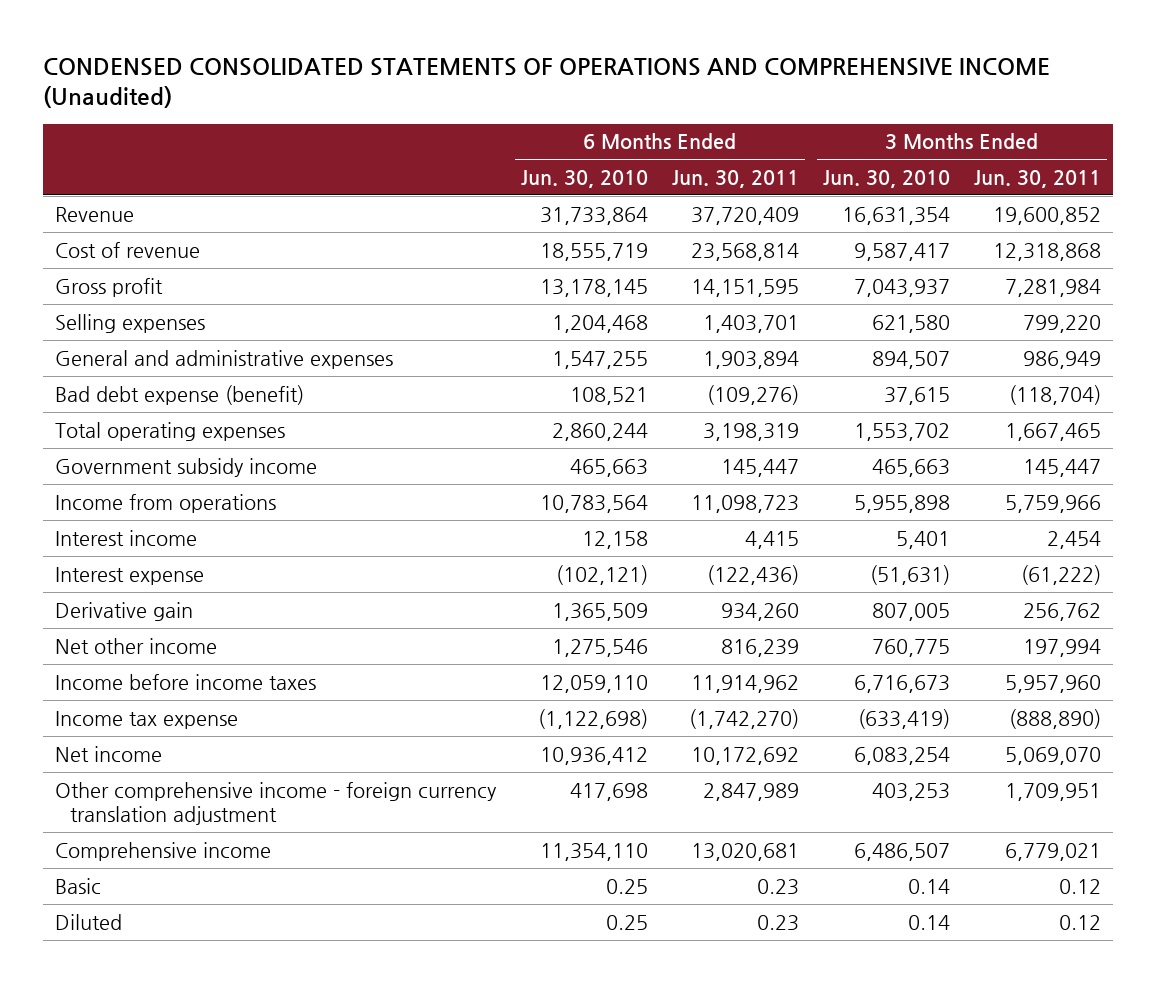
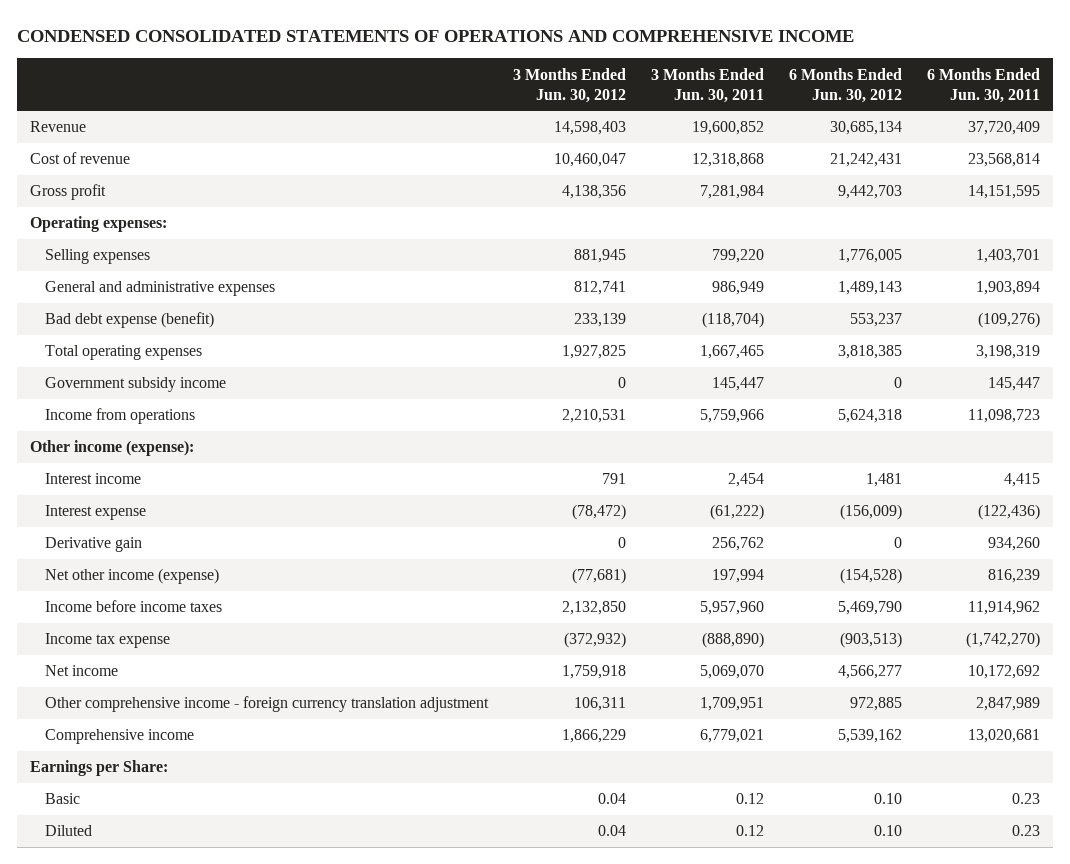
[43,57,1051,109] CONDENSED CONSOLIDATED STATEMENTS OF OPERATIONS AND COMPREHENSIVE INCOME (Unaudited) -> [17,30,855,43] CONDENSED CONSOLIDATED STATEMENTS OF OPERATIONS AND COMPREHENSIVE INCOME
[520,169,648,188] Jun. 30, 2010 -> none
[823,169,951,188] Jun. 30, 2010 -> none
none -> [513,67,627,103] 3 Months Ended Jun. 30, 2012
none -> [789,67,903,103] 6 Months Ended Jun. 30, 2012
none -> [29,216,167,233] Operating expenses:
none -> [29,440,194,457] Other income (expense):
[55,637,218,654] Net other income -> [45,568,220,585] Net other income (expense)
none -> [29,760,168,777] Earnings per Share:

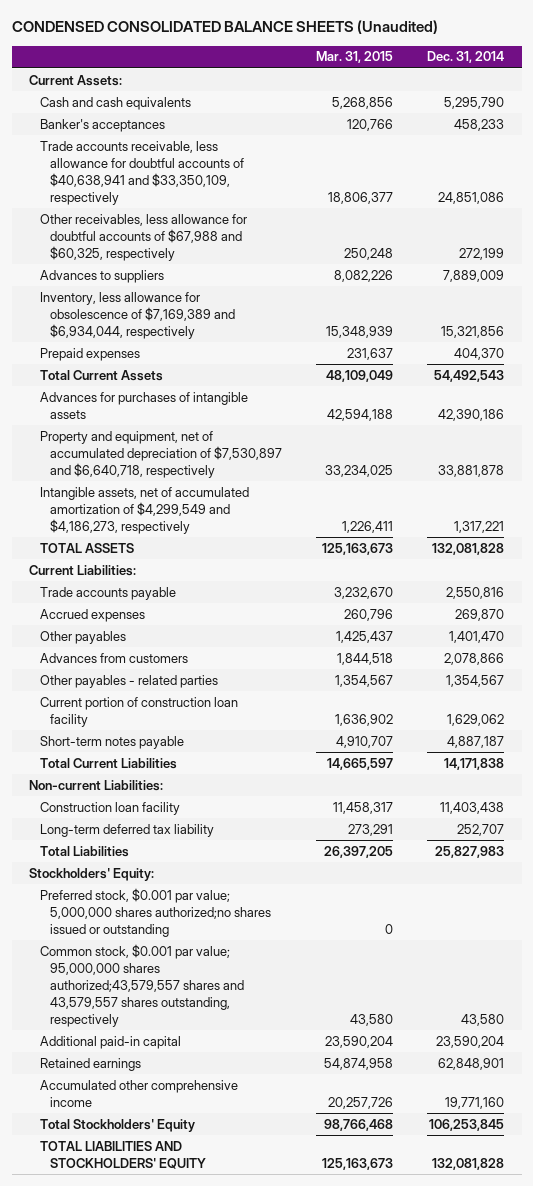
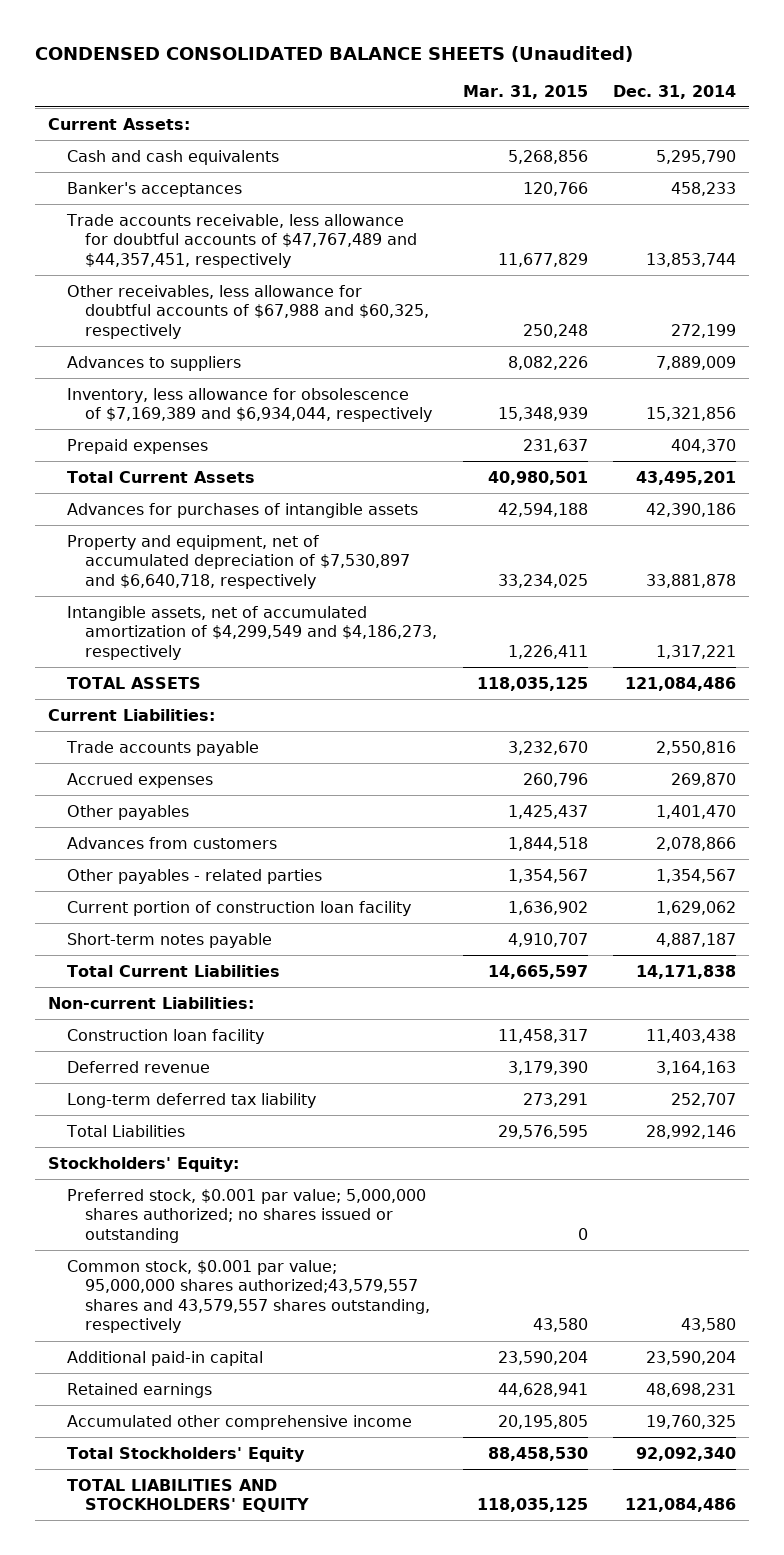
[39,140,245,205] Trade accounts receivable, less allowance for doubtful accounts of $40,638,941 and $33,350,109, respectively -> none
none -> [65,213,418,268] Trade accounts receivable, less allowance for doubtful accounts of $47,767,489 and $44,357,451, respectively
[326,369,394,382] 48,109,049 -> [487,470,588,485] 40,980,501
[434,369,505,382] 54,492,543 -> [636,470,737,485] 43,495,201
[322,542,394,555] 125,163,673 -> [476,676,588,691] 118,035,125
[432,542,505,555] 132,081,828 -> [625,676,737,691] 121,084,486
none -> [66,1060,210,1073] Deferred revenue
[324,845,394,858] 26,397,205 -> [497,1124,588,1139] 29,576,595
[435,845,505,858] 25,827,983 -> [646,1124,737,1139] 28,992,146
[39,887,272,937] Preferred stock, $0.001 par value; 5,000,000 shares authorized;no shares issued or outstanding -> [66,1188,426,1243] Preferred stock, $0.001 par value; 5,000,000 shares authorized; no shares issued or outstanding
[324,1057,394,1070] 54,874,958 -> [497,1382,588,1397] 44,628,941
[438,1057,505,1070] 62,848,901 -> [646,1382,737,1397] 48,698,231
[328,1096,394,1109] 20,257,726 -> [497,1414,588,1429] 20,195,805
[445,1096,505,1109] 19,771,160 -> [646,1414,737,1429] 19,760,325
[324,1118,394,1131] 98,766,468 -> [487,1446,588,1461] 88,458,530
[429,1118,505,1131] 106,253,845 -> [636,1446,737,1461] 92,092,340
[322,1157,394,1170] 125,163,673 -> [476,1498,588,1513] 118,035,125
[432,1157,505,1170] 132,081,828 -> [625,1498,737,1513] 121,084,486

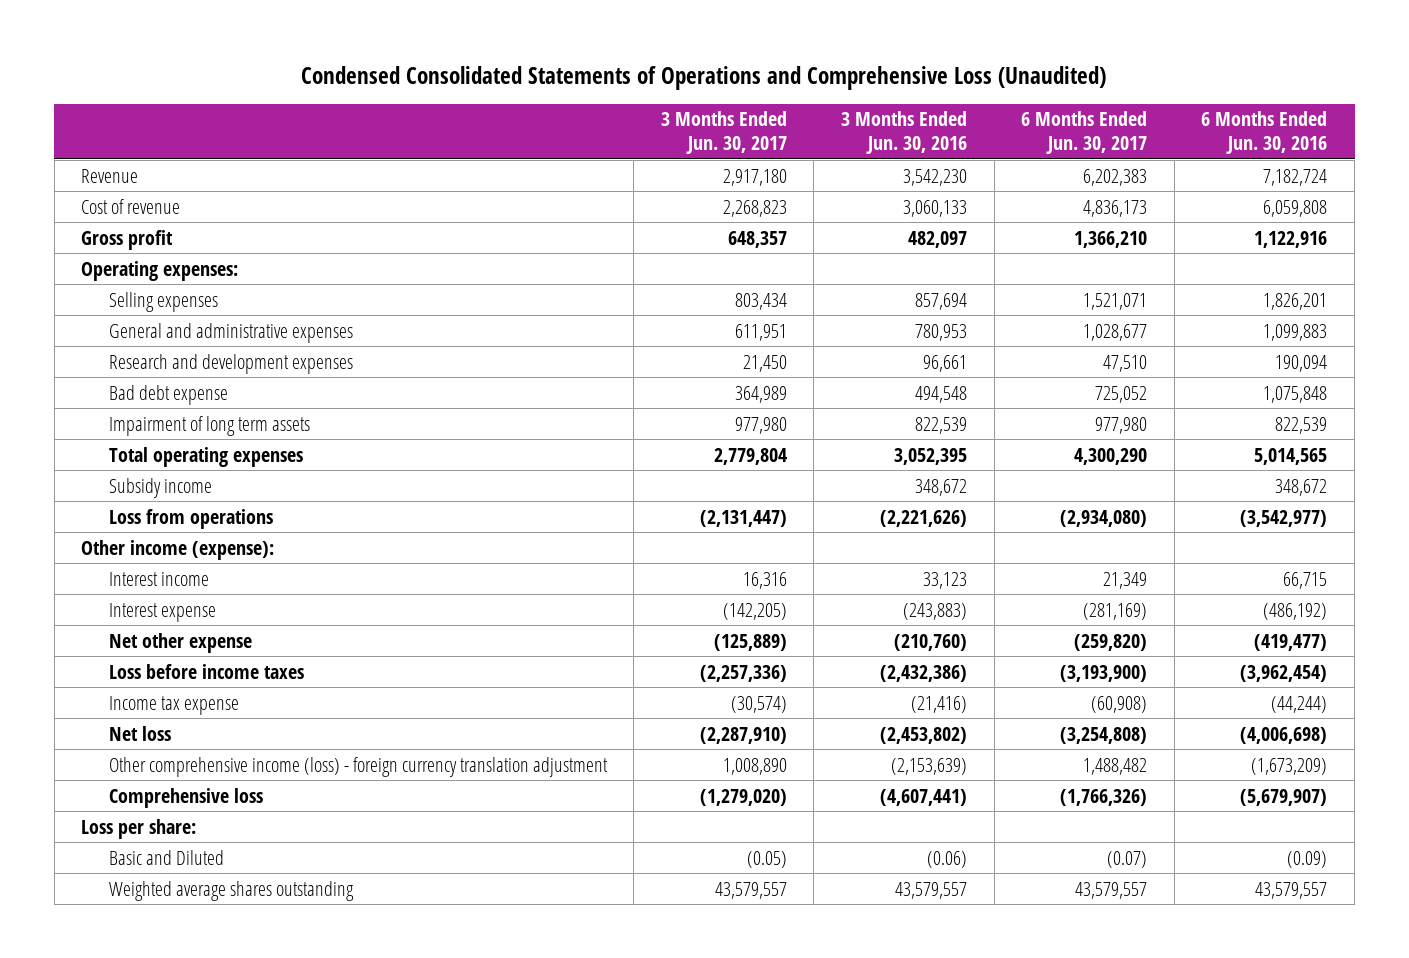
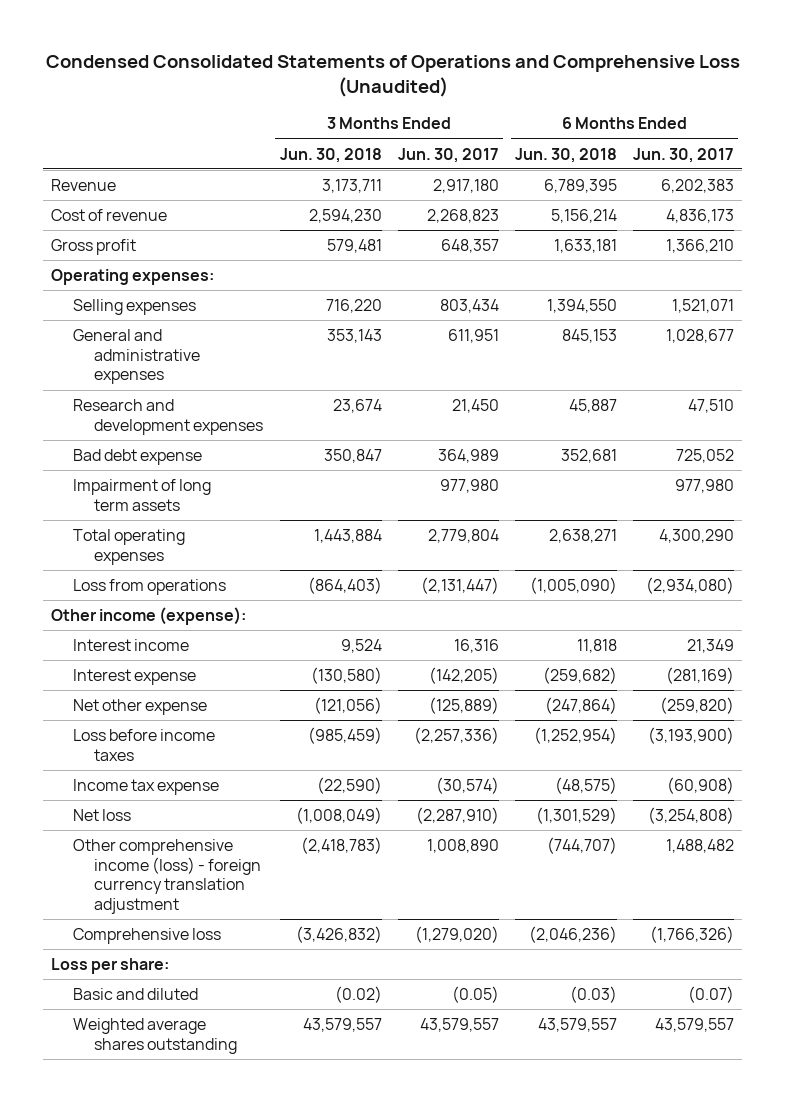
[841,111,968,154] 3 Months Ended Jun. 30, 2016 -> none
[1201,111,1328,154] 6 Months Ended Jun. 30, 2016 -> none
none -> [279,147,382,163] Jun. 30, 2018
none -> [515,147,618,163] Jun. 30, 2018
[108,477,212,498] Subsidy income -> none
[108,849,224,865] Basic and Diluted -> [72,987,198,1000] Basic and diluted

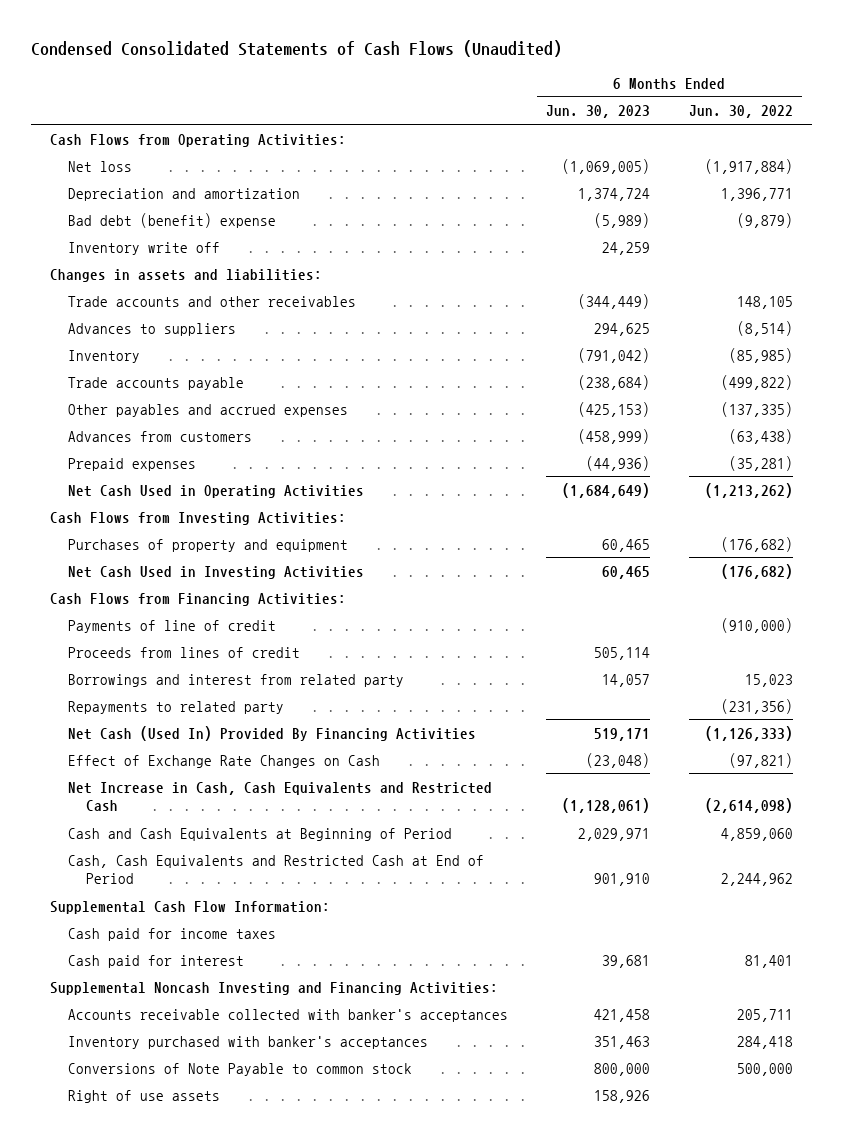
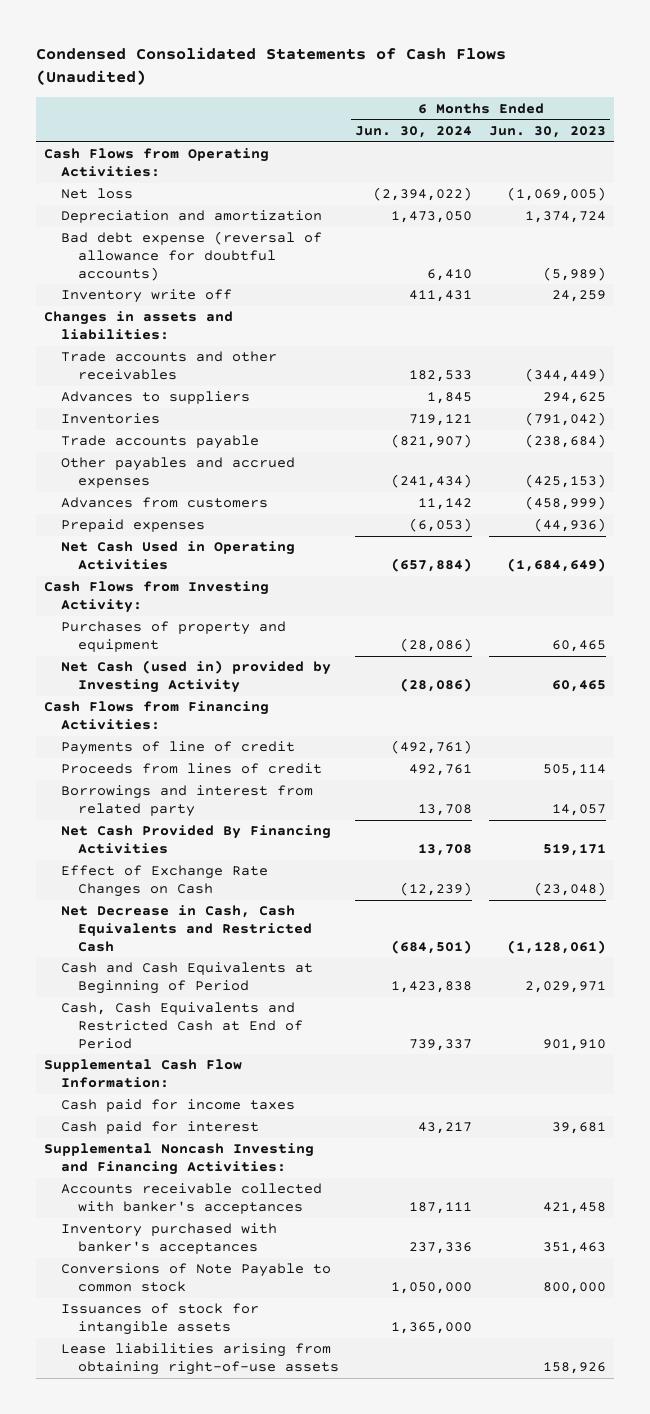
[688,105,793,119] Jun. 30, 2022 -> none
none -> [355,125,473,138] Jun. 30, 2024
[67,212,276,228] Bad debt (benefit) expense -> [61,231,323,281] Bad debt expense (reversal of allowance for doubtful accounts)
[67,349,140,363] Inventory -> [61,413,161,425] Inventories
[49,511,346,525] Cash Flows from Investing Activities: -> [44,581,270,614] Cash Flows from Investing Activity:
[67,565,364,579] Net Cash Used in Investing Activities -> [61,660,332,694] Net Cash (used in) provided by Investing Activity
[67,700,284,714] Repayments to related party -> none
[67,725,476,741] Net Cash (Used In) Provided By Financing Activities -> [61,825,332,855] Net Cash Provided By Financing Activities
[67,781,492,812] Net Increase in Cash, Cash Equivalents and Restricted Cash -> [61,905,312,952] Net Decrease in Cash, Cash Equivalents and Restricted Cash
none -> [61,1303,260,1336] Issuances of stock for intangible assets
[67,1089,220,1103] Right of use assets -> [61,1343,339,1376] Lease liabilities arising from obtaining right-of-use assets

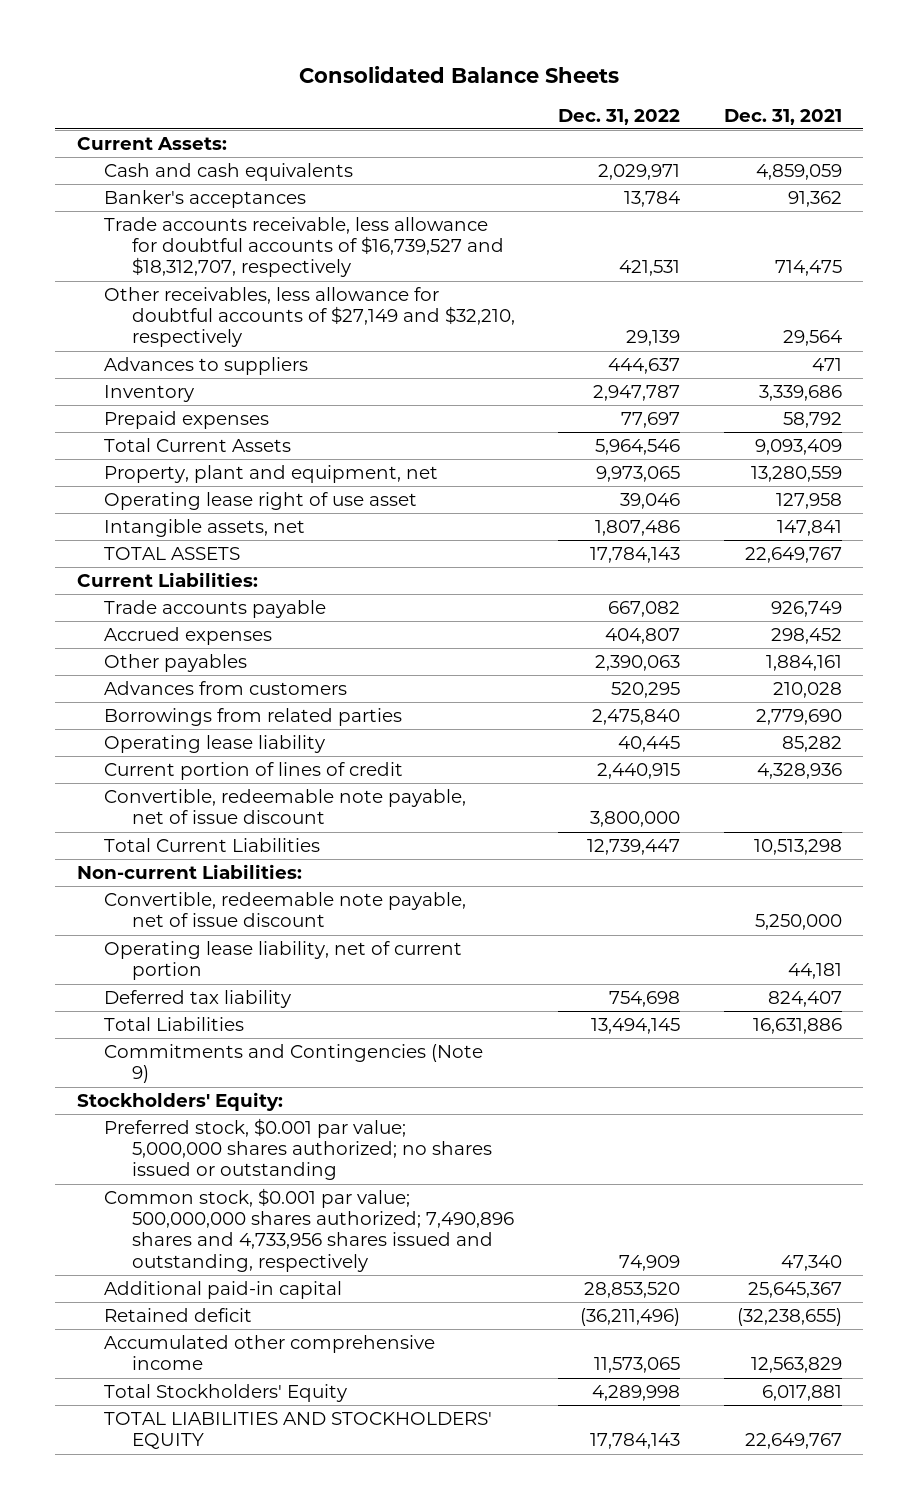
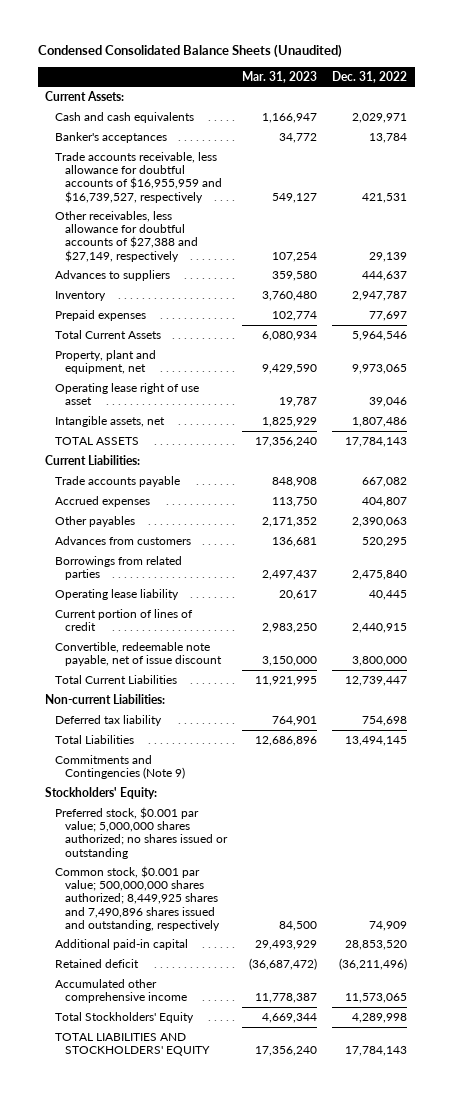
[299,66,620,84] Consolidated Balance Sheets -> [37,44,342,59] Condensed Consolidated Balance Sheets (Unaudited)
[723,108,842,125] Dec. 31, 2021 -> none
none -> [242,70,318,83] Mar. 31, 2023
[104,217,505,278] Trade accounts receivable, less allowance for doubtful accounts of $16,739,527 and $18,312,707, respectively -> [55,151,223,203] Trade accounts receivable, less allowance for doubtful accounts of $16,955,959 and $16,739,527, respectively
[104,287,516,348] Other receivables, less allowance for doubtful accounts of $27,149 and $32,210, respectively -> [55,210,199,262] Other receivables, less allowance for doubtful accounts of $27,388 and $27,149, respectively
[104,892,467,928] Convertible, redeemable note payable, net of issue discount -> none
[104,941,463,981] Operating lease liability, net of current portion -> none
[104,1188,515,1272] Common stock, $0.001 par value; 500,000,000 shares authorized; 7,490,896 shares and 4,733,956 shares issued and outstanding, respectively -> [55,865,221,931] Common stock, $0.001 par value; 500,000,000 shares authorized; 8,449,925 shares and 7,490,896 shares issued and outstanding, respectively

